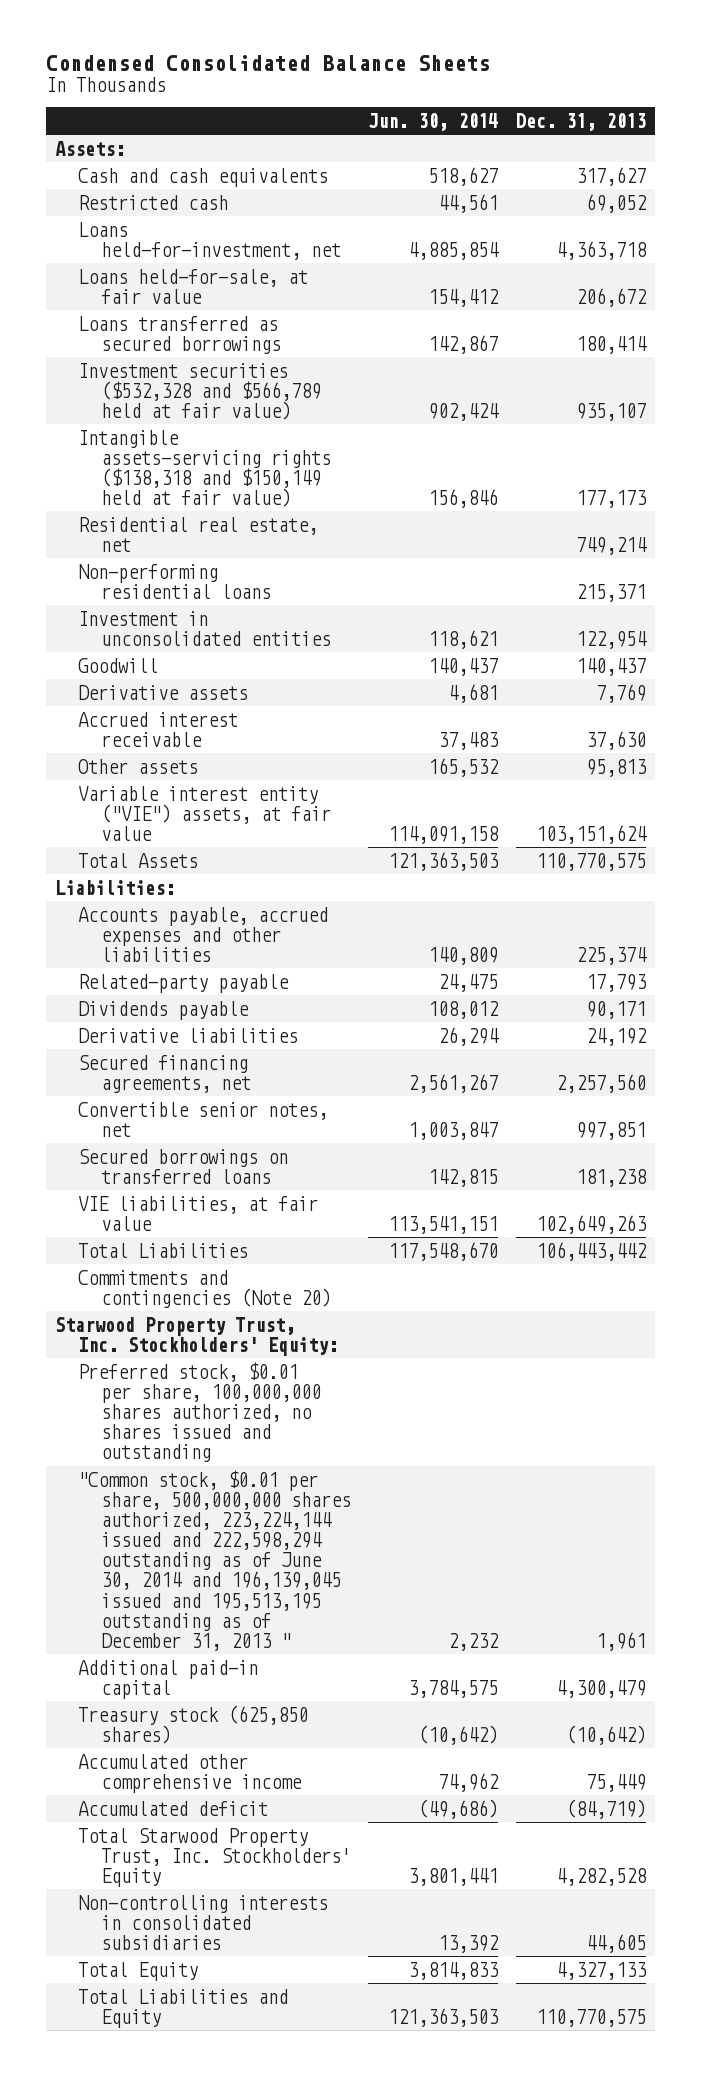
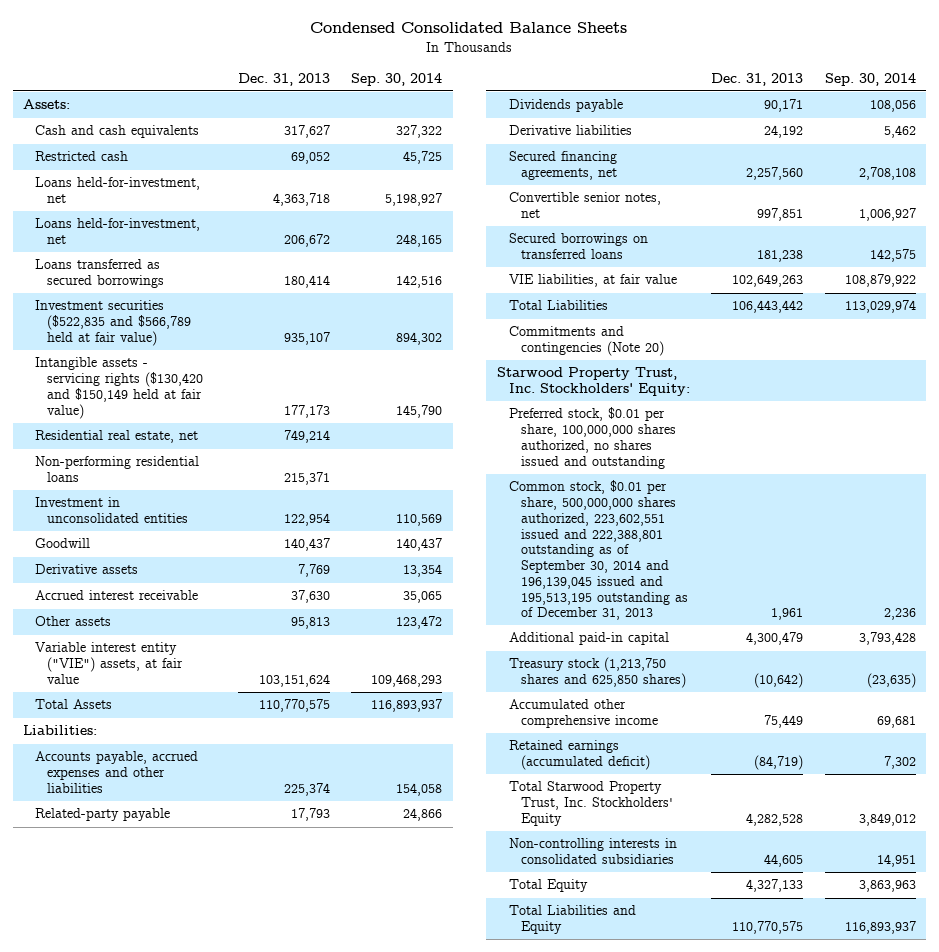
[368,112,499,131] Jun. 30, 2014 -> none
none -> [350,72,442,86] Sep. 30, 2014
[77,268,308,304] Loans held-for-sale, at fair value -> [35,218,201,245] Loans held-for-investment, net
[77,362,321,420] Investment securities ($532,328 and $566,789 held at fair value) -> [35,300,192,346] Investment securities ($522,835 and $566,789 held at fair value)
[77,429,331,508] Intangible assets-servicing rights ($138,318 and $150,149 held at fair value) -> [35,357,204,419] Intangible assets - servicing rights ($130,420 and $150,149 held at fair value)
[77,1469,351,1651] "Common stock, $0.01 per share, 500,000,000 shares authorized, 223,224,144 issued and 222,598,294 outstanding as of June 30, 2014 and 196,139,045 issued and 195,513,195 outstanding as of December 31, 2013 " -> [509,480,689,621] Common stock, $0.01 per share, 500,000,000 shares authorized, 223,602,551 issued and 222,388,801 outstanding as of September 30, 2014 and 196,139,045 issued and 195,513,195 outstanding as of December 31, 2013
[77,1704,308,1744] Treasury stock (625,850 shares) -> [509,657,687,689] Treasury stock (1,213,750 shares and 625,850 shares)
[77,1800,268,1816] Accumulated deficit -> [509,740,651,771] Retained earnings (accumulated deficit)

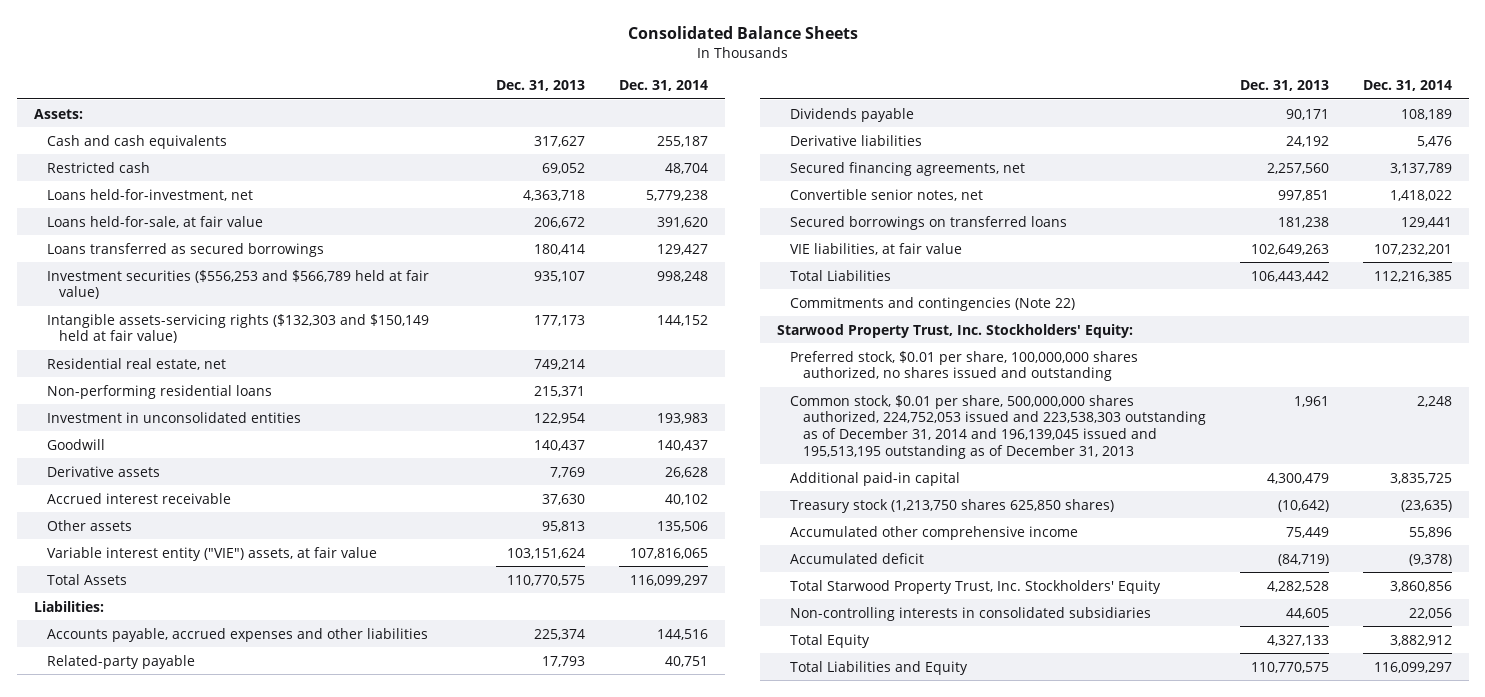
[310,22,628,34] Condensed Consolidated Balance Sheets -> [627,25,858,39] Consolidated Balance Sheets
[350,72,442,86] Sep. 30, 2014 -> none
none -> [619,80,709,92] Dec. 31, 2014
[35,218,201,245] Loans held-for-investment, net -> [46,215,263,228] Loans held-for-sale, at fair value
[35,300,192,346] Investment securities ($522,835 and $566,789 held at fair value) -> [46,269,429,300] Investment securities ($556,253 and $566,789 held at fair value)
[35,357,204,419] Intangible assets - servicing rights ($130,420 and $150,149 held at fair value) -> [46,313,429,344] Intangible assets-servicing rights ($132,303 and $150,149 held at fair value)
[509,326,665,357] Commitments and contingencies (Note 20) -> [789,296,1075,311] Commitments and contingencies (Note 22)
[509,480,689,621] Common stock, $0.01 per share, 500,000,000 shares authorized, 223,602,551 issued and 222,388,801 outstanding as of September 30, 2014 and 196,139,045 issued and 195,513,195 outstanding as of December 31, 2013 -> [789,394,1206,459] Common stock, $0.01 per share, 500,000,000 shares authorized, 224,752,053 issued and 223,538,303 outstanding as of December 31, 2014 and 196,139,045 issued and 195,513,195 outstanding as of December 31, 2013
[509,657,687,689] Treasury stock (1,213,750 shares and 625,850 shares) -> [789,498,1114,513] Treasury stock (1,213,750 shares 625,850 shares)
[509,740,651,771] Retained earnings (accumulated deficit) -> [789,552,924,564] Accumulated deficit

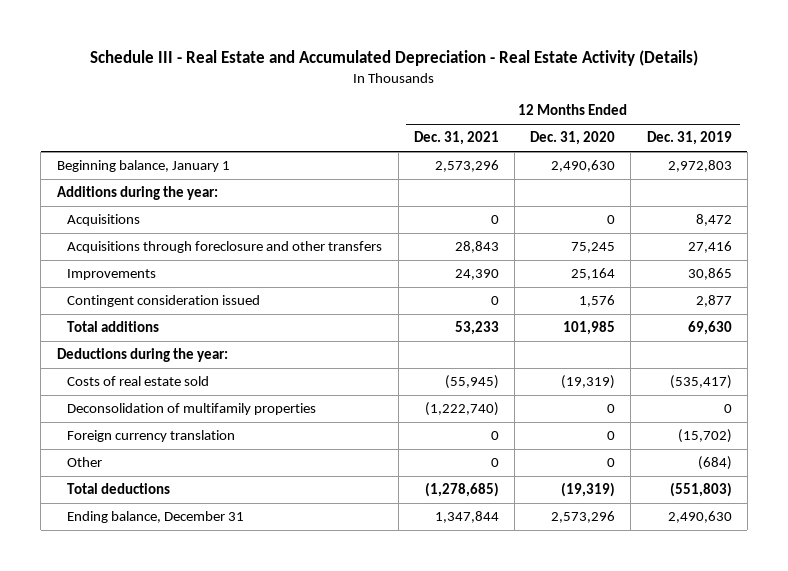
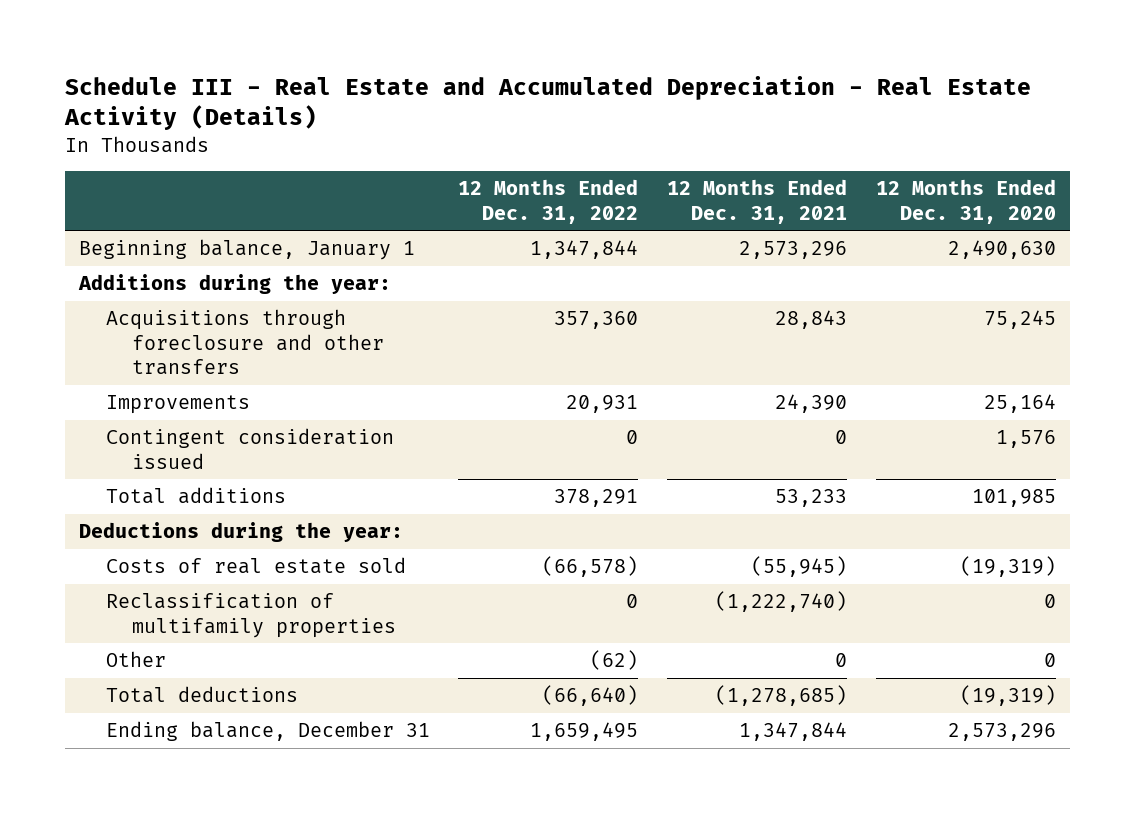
[646,131,732,146] Dec. 31, 2019 -> none
none -> [458,179,639,224] 12 Months Ended Dec. 31, 2022
[67,214,141,227] Acquisitions -> none
[67,430,236,443] Foreign currency translation -> none
[67,403,317,416] Deconsolidation of multifamily properties -> [105,593,397,638] Reclassification of multifamily properties

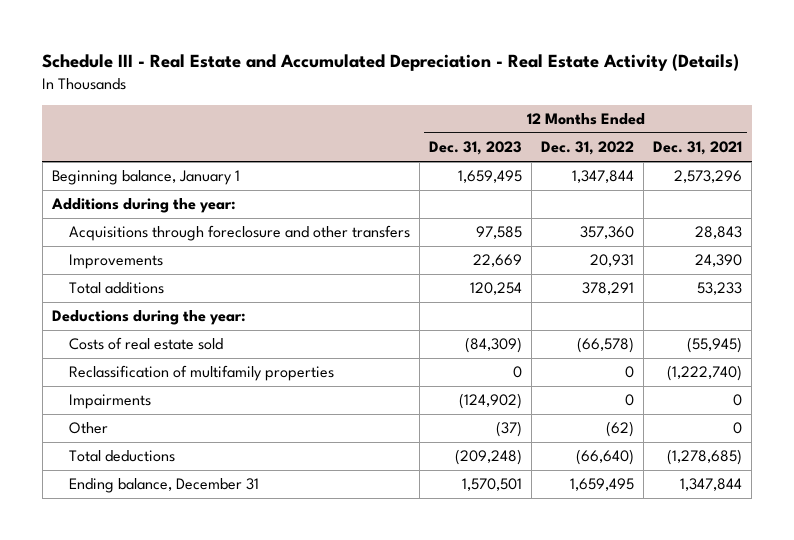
[875,179,1056,224] 12 Months Ended Dec. 31, 2020 -> none
none -> [428,141,522,156] Dec. 31, 2023
[105,428,394,469] Contingent consideration issued -> none
none -> [68,394,151,410] Impairments

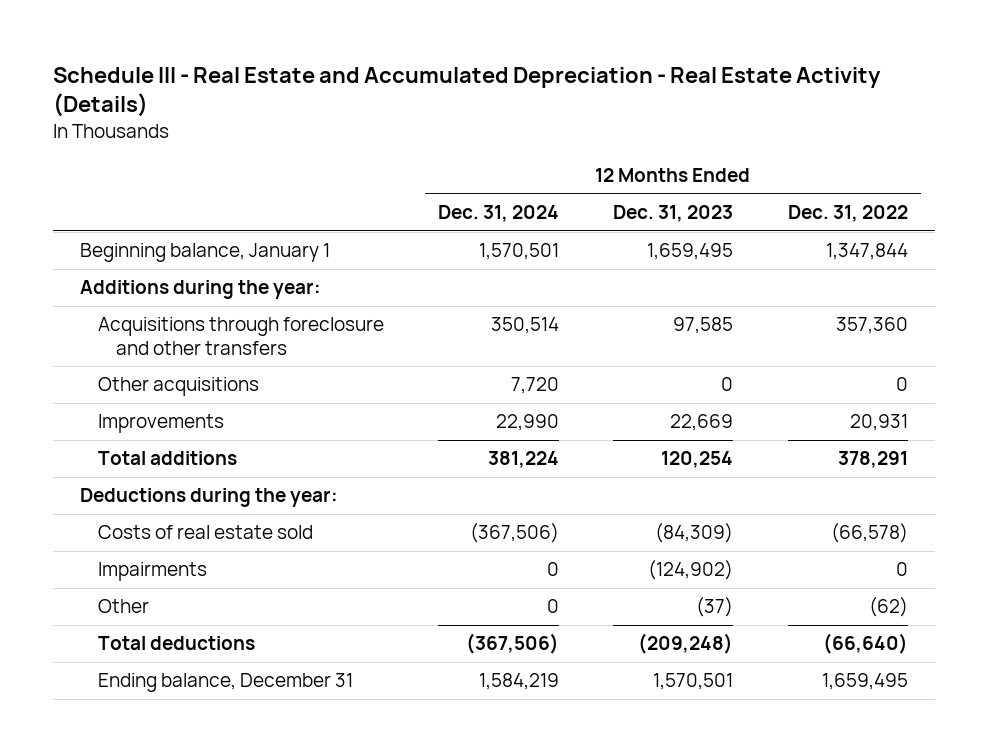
[653,141,743,156] Dec. 31, 2021 -> none
none -> [438,205,560,223] Dec. 31, 2024
none -> [98,377,260,397] Other acquisitions
[68,365,334,382] Reclassification of multifamily properties -> none

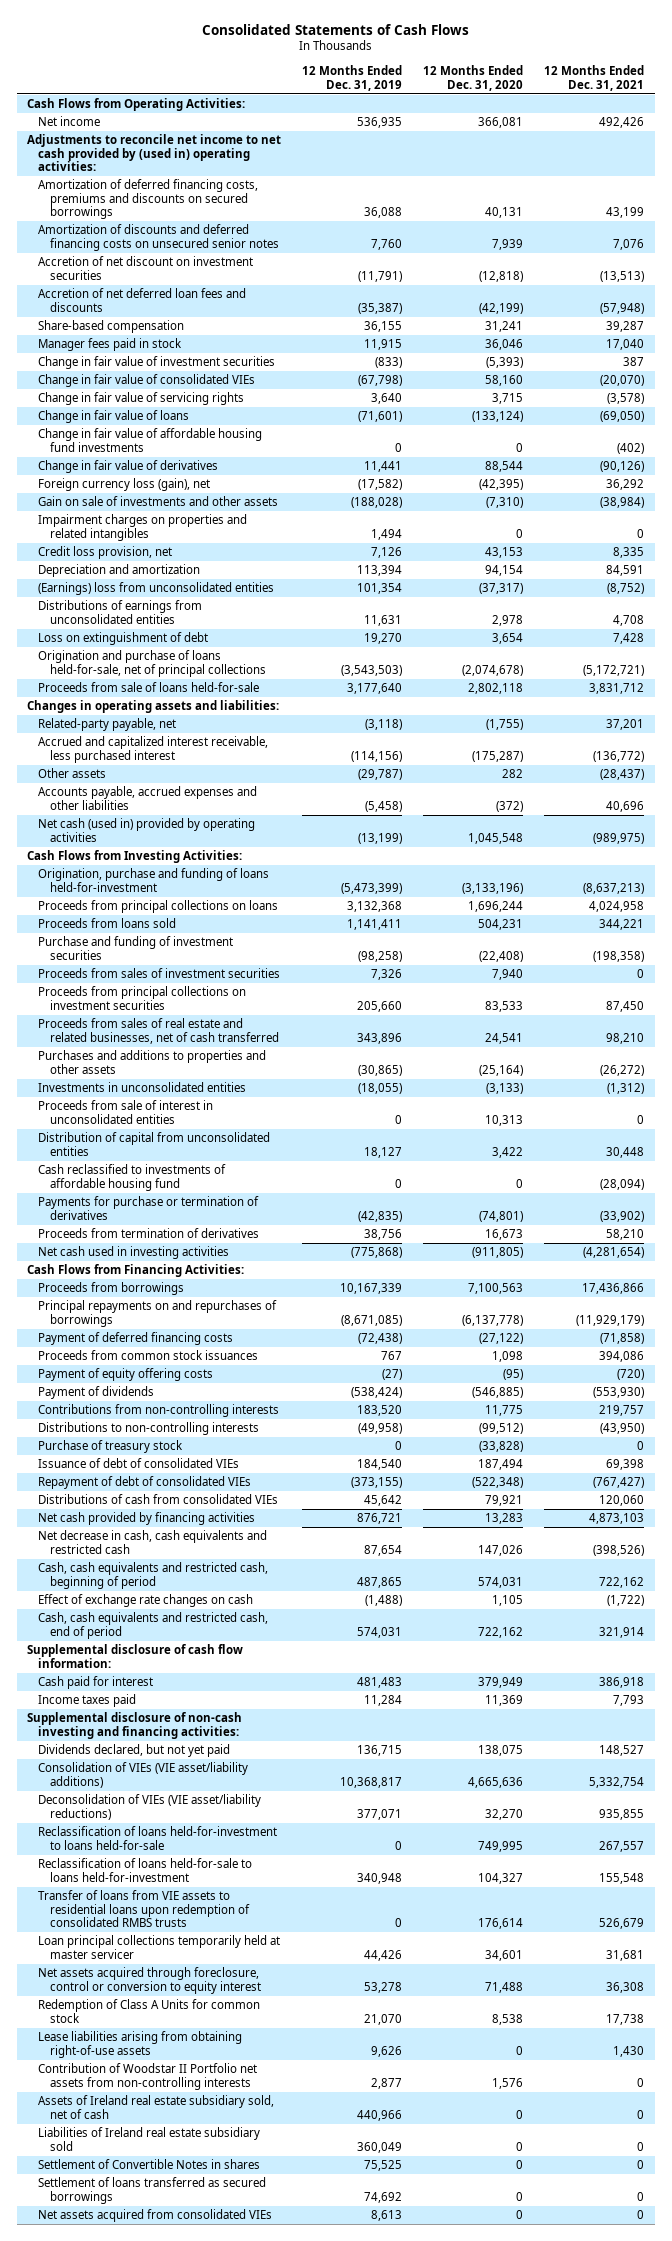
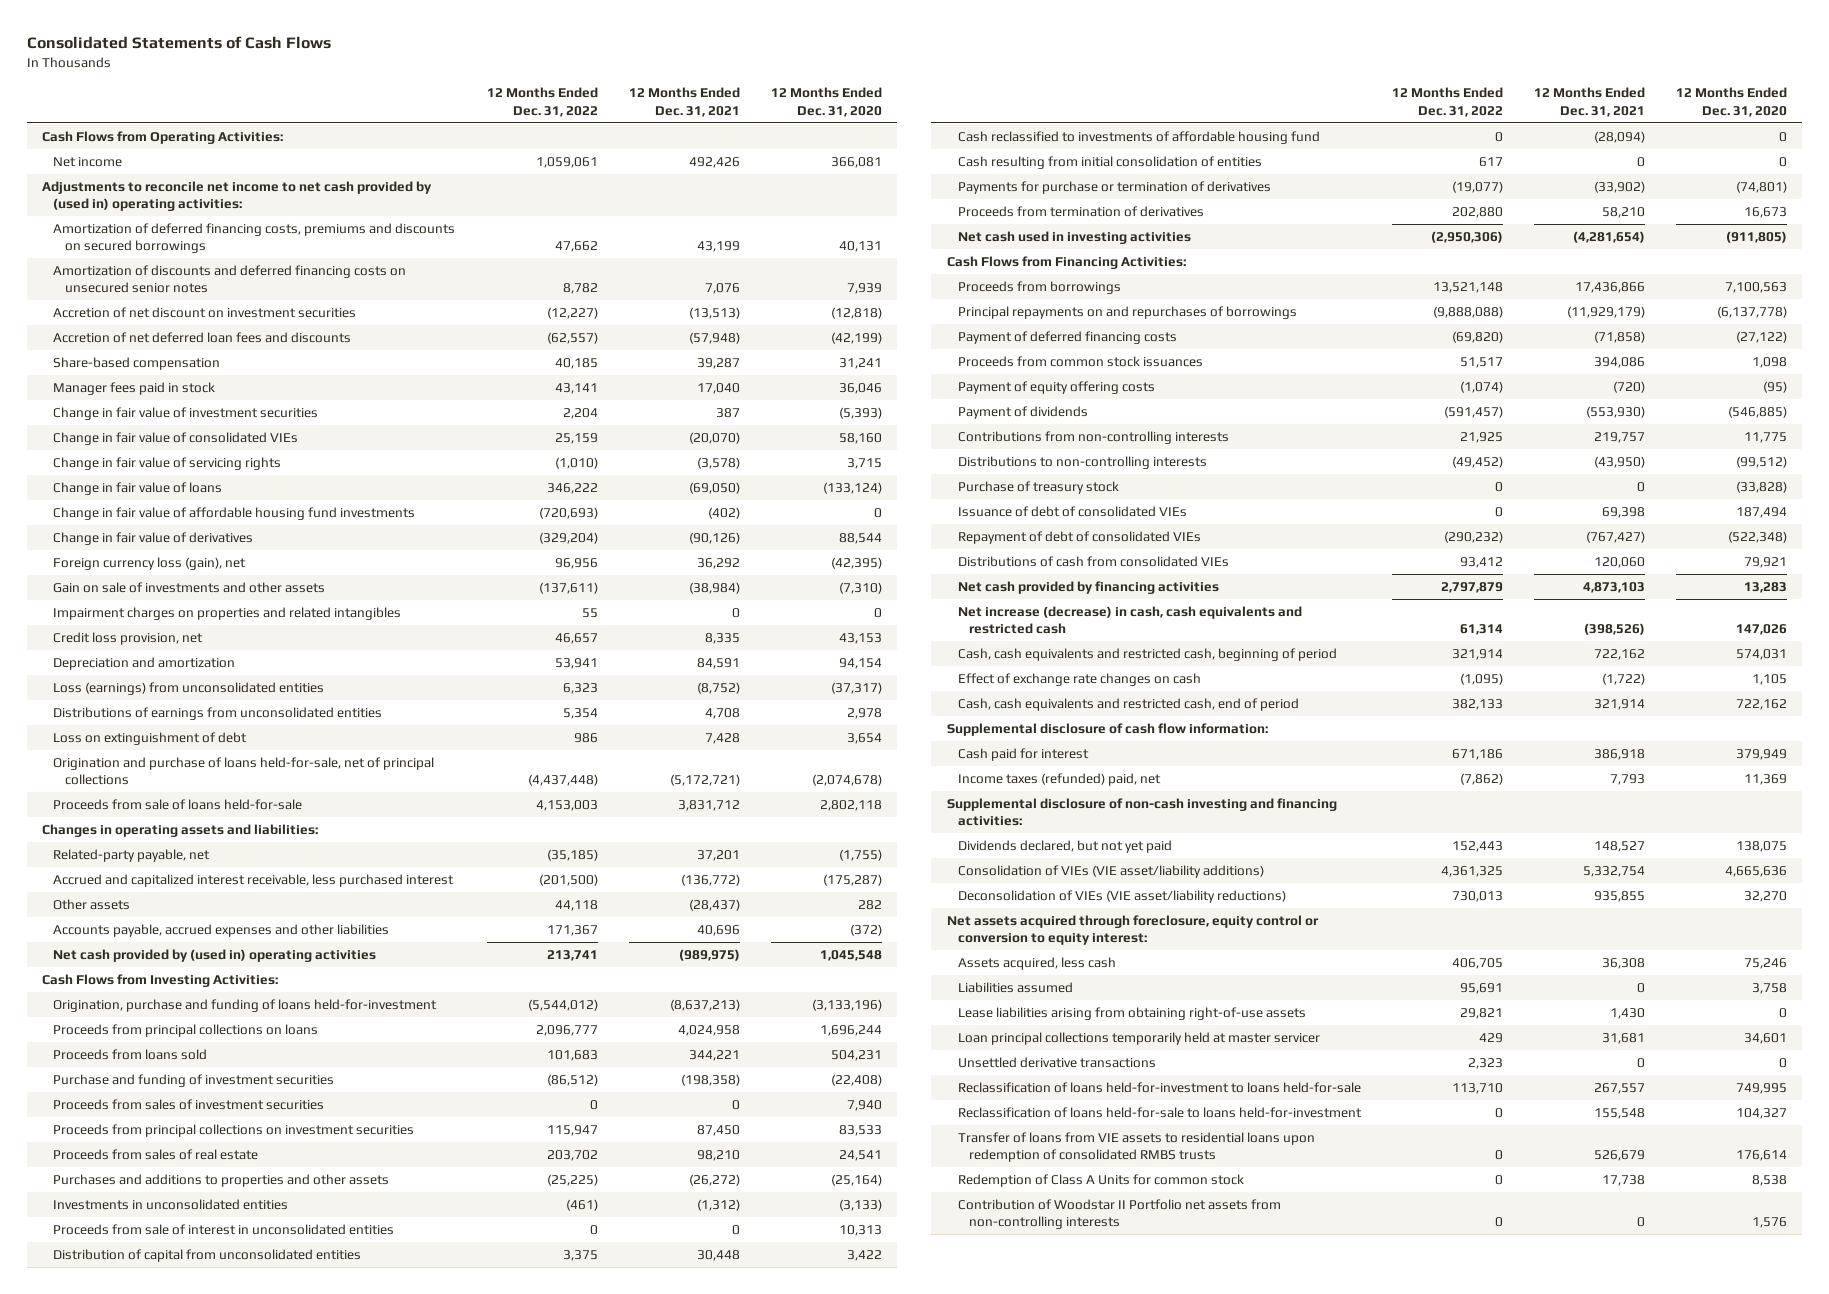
[302,65,403,91] 12 Months Ended Dec. 31, 2019 -> none
none -> [487,87,599,117] 12 Months Ended Dec. 31, 2022
[38,582,275,596] (Earnings) loss from unconsolidated entities -> [53,682,325,696] Loss (earnings) from unconsolidated entities
[38,818,256,842] Net cash (used in) provided by operating activities -> [53,949,377,963] Net cash provided by (used in) operating activities
[38,1018,279,1044] Proceeds from sales of real estate and related businesses, net of cash transferred -> [53,1149,259,1161] Proceeds from sales of real estate
none -> [958,156,1263,170] Cash resulting from initial consolidation of entities
[38,1530,268,1554] Net decrease in cash, cash equivalents and restricted cash -> [958,606,1303,635] Net increase (decrease) in cash, cash equivalents and restricted cash
[38,1694,137,1708] Income taxes paid -> [958,773,1162,787] Income taxes (refunded) paid, net
none -> [946,915,1319,946] Net assets acquired through foreclosure, equity control or conversion to equity interest:
none -> [958,957,1117,971] Assets acquired, less cash
none -> [958,982,1074,994] Liabilities assumed
[38,2031,243,2058] Lease liabilities arising from obtaining right-of-use assets -> [958,1007,1307,1021] Lease liabilities arising from obtaining right-of-use assets
[38,1935,281,1959] Loan principal collections temporarily held at master servicer -> [958,1032,1321,1046] Loan principal collections temporarily held at master servicer
none -> [958,1057,1157,1069] Unsettled derivative transactions
[38,1967,261,1994] Net assets acquired through foreclosure, control or conversion to equity interest -> none
[38,2095,275,2119] Assets of Ireland real estate subsidiary sold, net of cash -> none
[38,2127,261,2151] Liabilities of Ireland real estate subsidiary sold -> none
[38,2159,261,2170] Settlement of Convertible Notes in shares -> none
[38,2177,267,2204] Settlement of loans transferred as secured borrowings -> none
[38,2209,273,2223] Net assets acquired from consolidated VIEs -> none

